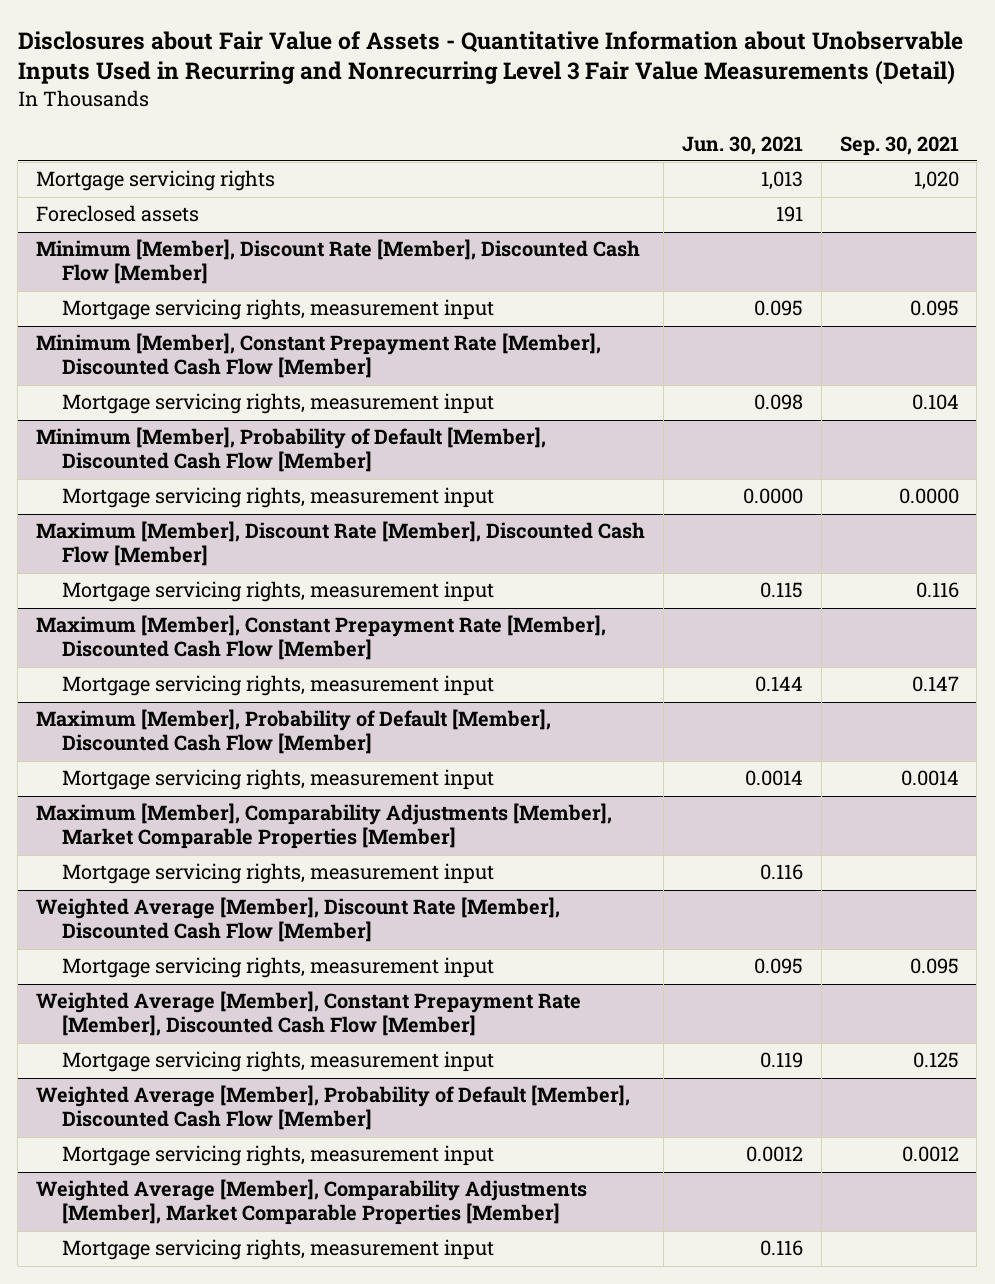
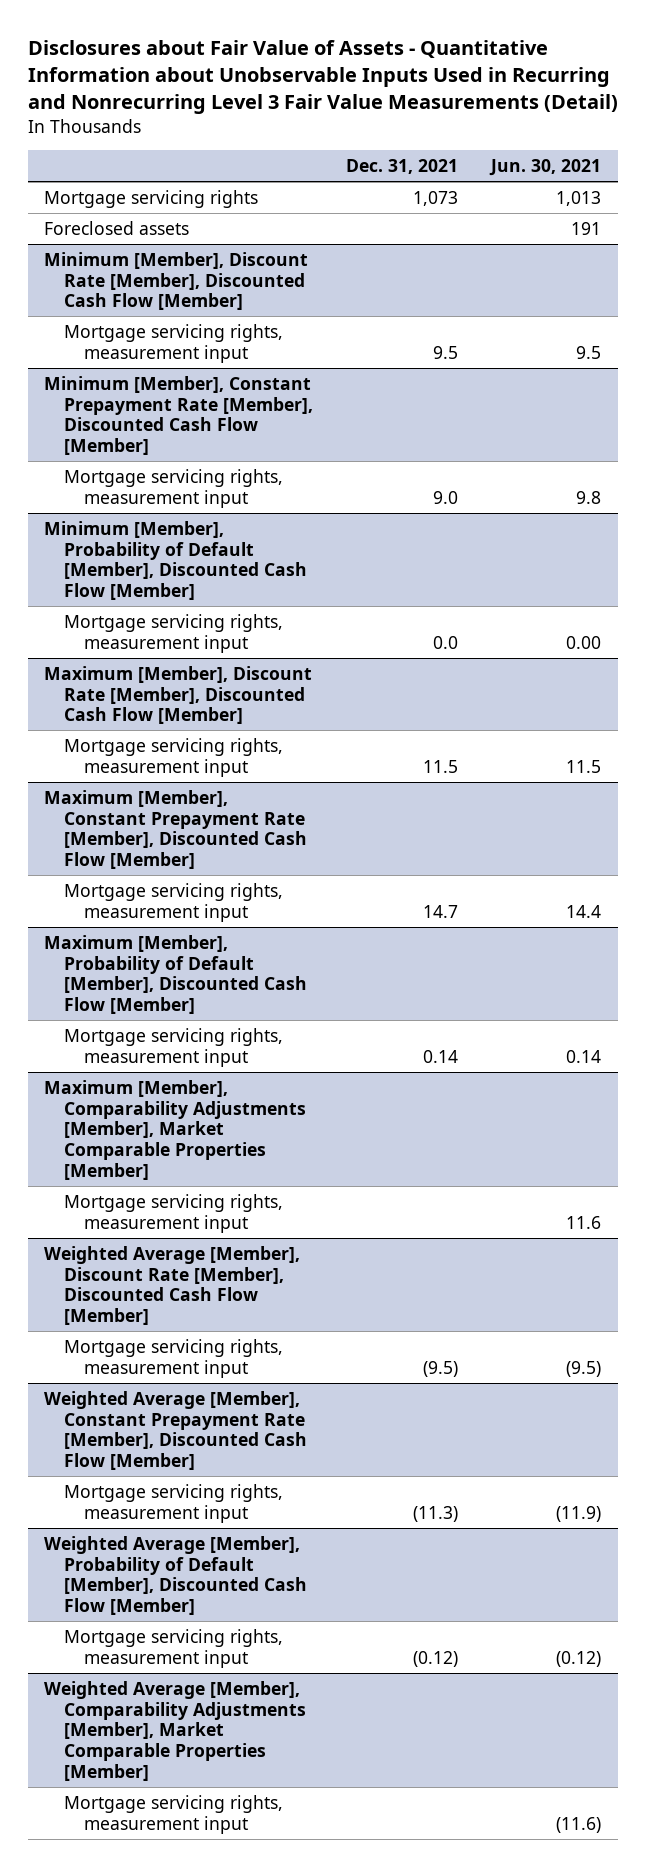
[839,135,959,156] Sep. 30, 2021 -> none
none -> [346,159,459,175] Dec. 31, 2021
[753,300,803,317] 0.095 -> [576,345,602,359] 9.5
[753,394,803,411] 0.098 -> [576,490,602,504] 9.8
[742,488,803,505] 0.0000 -> [566,635,602,649] 0.00
[759,582,803,599] 0.115 -> [566,759,602,773] 11.5
[754,676,803,693] 0.144 -> [566,904,602,918] 14.4
[744,770,803,787] 0.0014 -> [566,1049,602,1063] 0.14
[759,864,803,881] 0.116 -> [566,1215,602,1229] 11.6
[753,958,803,975] 0.095 -> [566,1360,602,1377] (9.5)
[759,1052,803,1069] 0.119 -> [556,1505,602,1522] (11.9)
[745,1146,803,1163] 0.0012 -> [556,1650,602,1667] (0.12)
[759,1240,803,1257] 0.116 -> [556,1816,602,1833] (11.6)

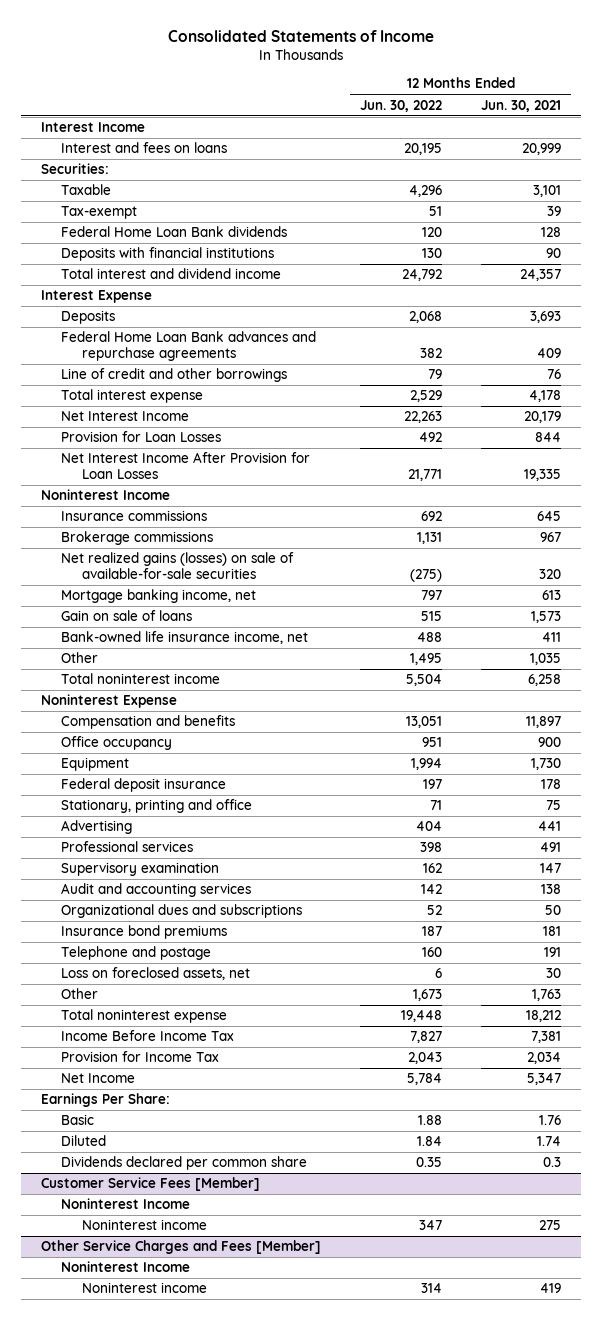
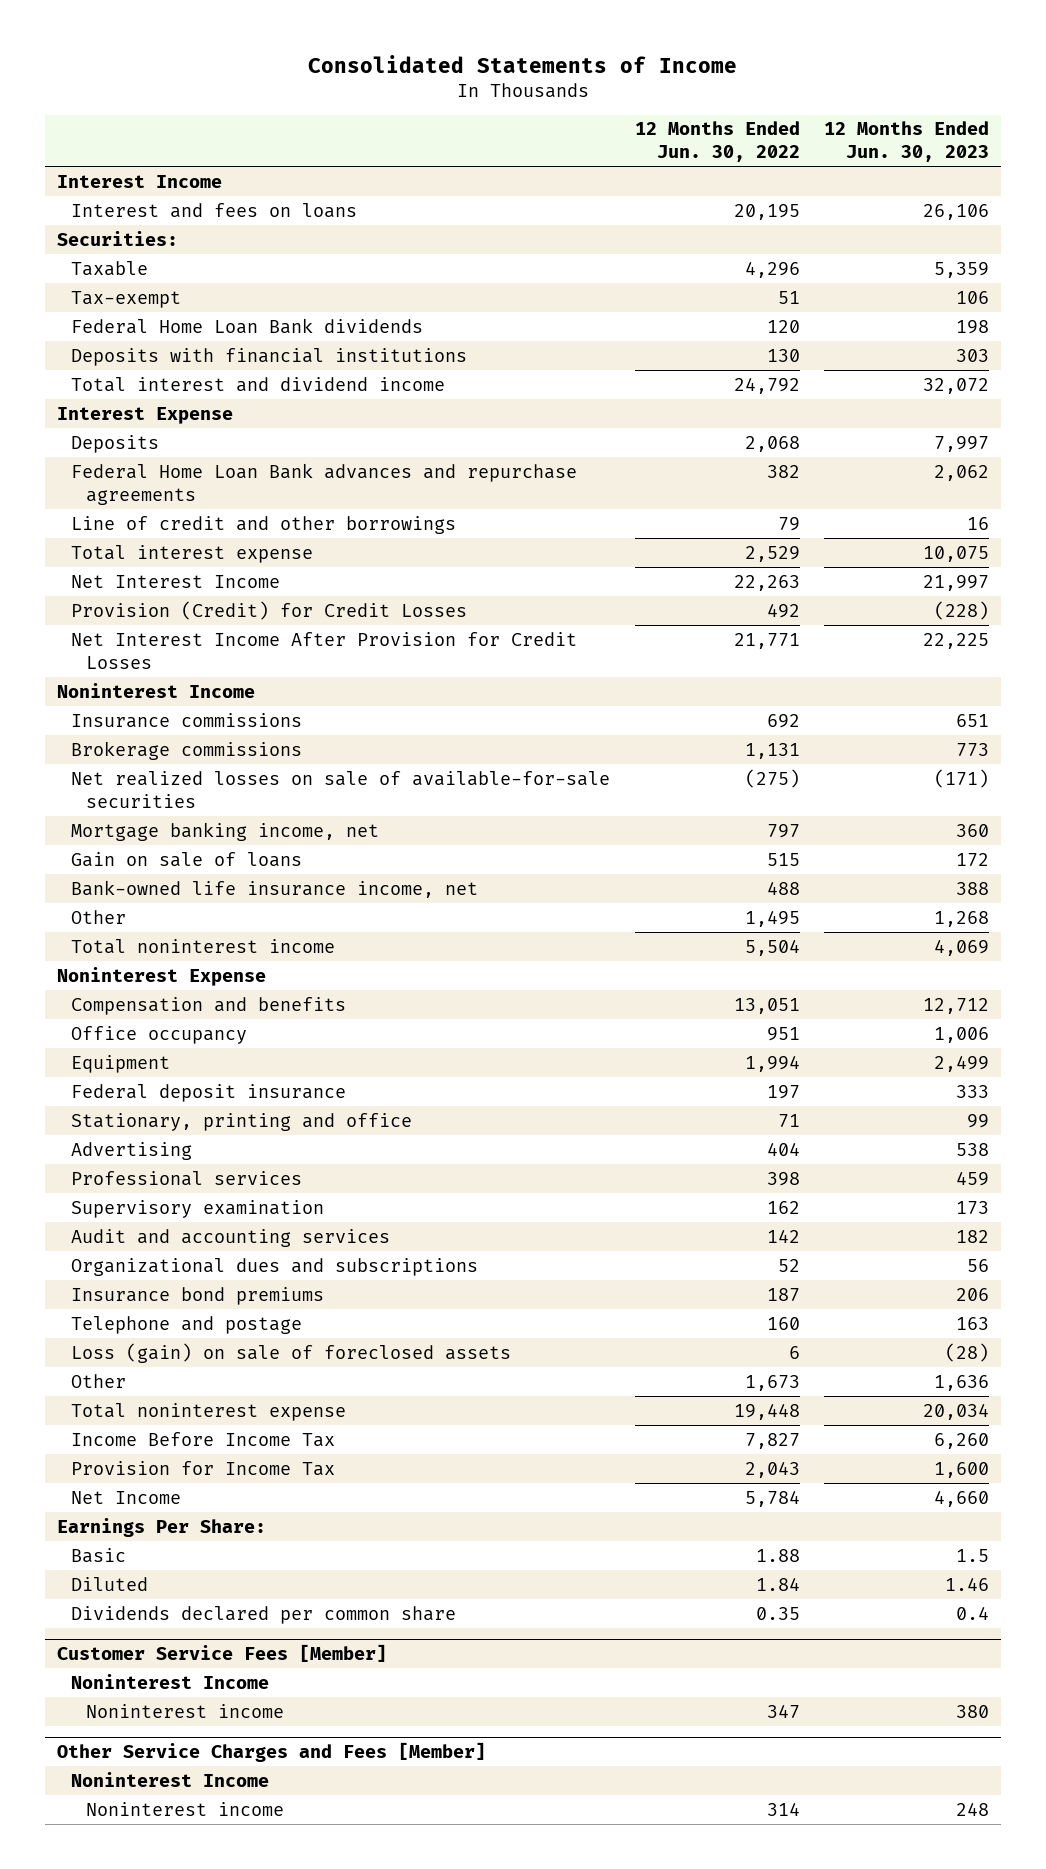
[481,99,562,112] Jun. 30, 2021 -> none
none -> [823,121,989,163] 12 Months Ended Jun. 30, 2023
[61,431,222,443] Provision for Loan Losses -> [71,600,468,620] Provision (Credit) for Credit Losses
[61,452,311,480] Net Interest Income After Provision for Loan Losses -> [71,631,578,669] Net Interest Income After Provision for Credit Losses
[61,552,295,580] Net realized gains (losses) on sale of available-for-sale securities -> [71,770,611,808] Net realized losses on sale of available-for-sale securities
[61,967,251,981] Loss on foreclosed assets, net -> [71,1342,512,1363] Loss (gain) on sale of foreclosed assets

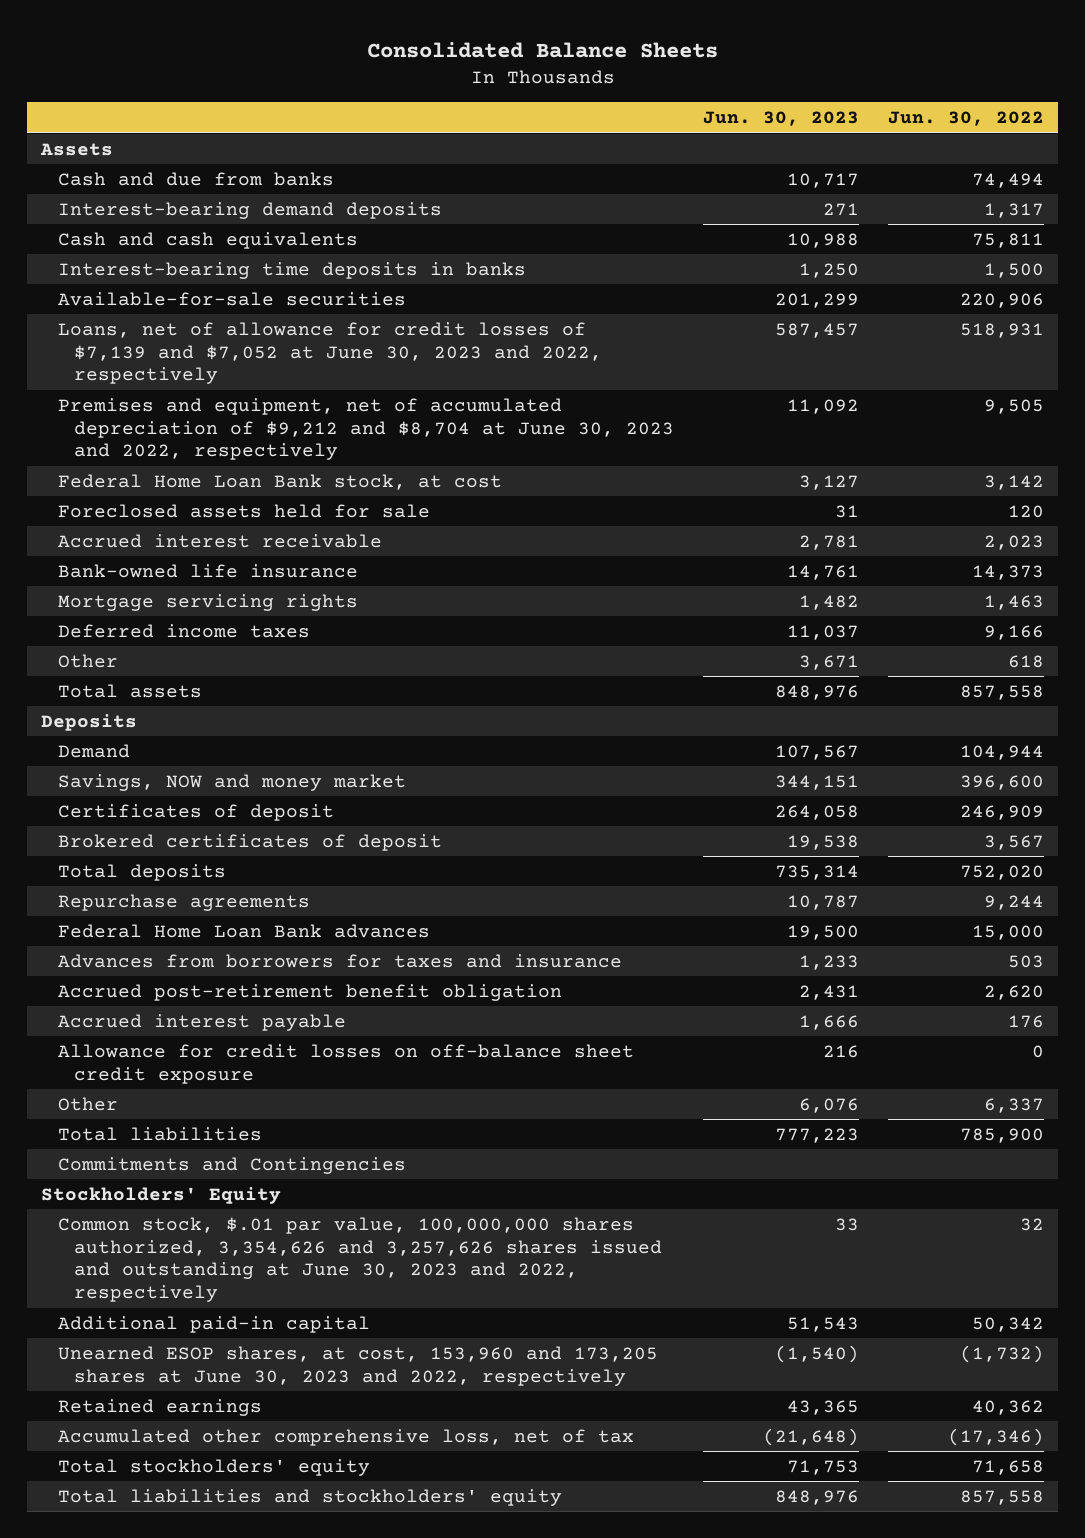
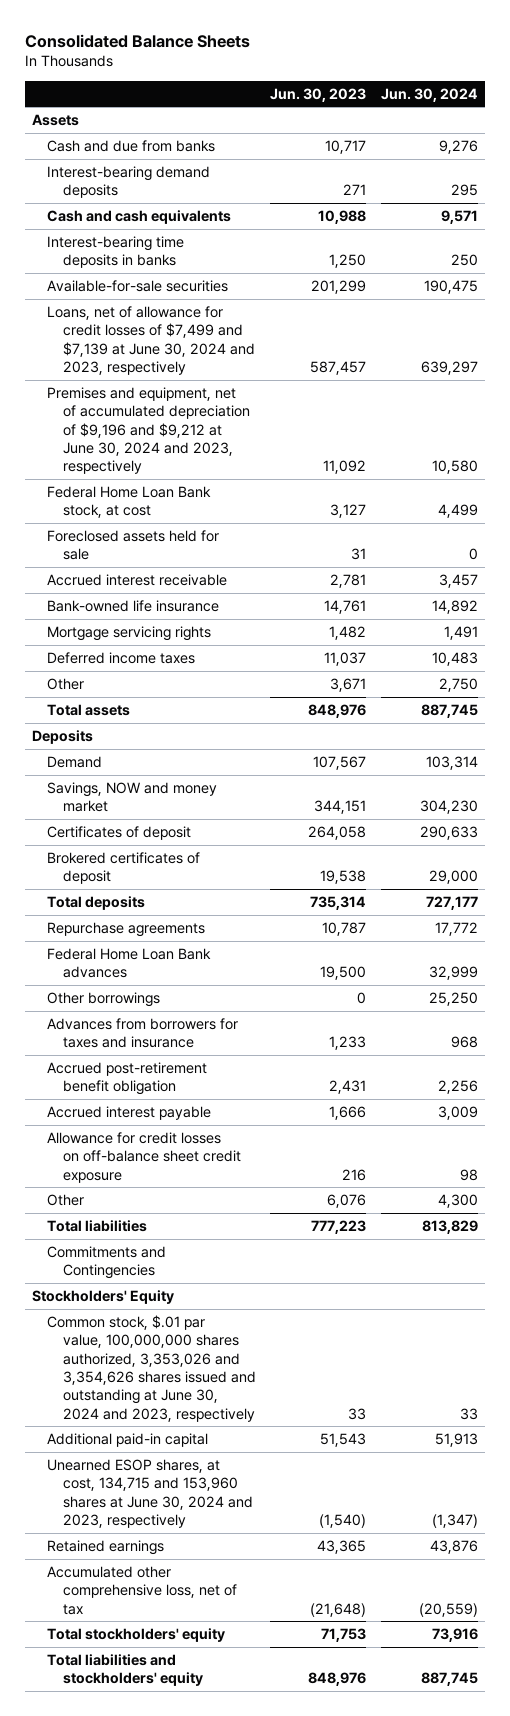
[887,111,1044,127] Jun. 30, 2022 -> none
none -> [380,87,478,102] Jun. 30, 2024
[57,321,602,385] Loans, net of allowance for credit losses of $7,139 and $7,052 at June 30, 2023 and 2022, respectively -> [47,305,255,375] Loans, net of allowance for credit losses of $7,499 and $7,139 at June 30, 2024 and 2023, respectively
[57,397,674,461] Premises and equipment, net of accumulated depreciation of $9,212 and $8,704 at June 30, 2023 and 2022, respectively -> [47,386,250,475] Premises and equipment, net of accumulated depreciation of $9,196 and $9,212 at June 30, 2024 and 2023, respectively
none -> [47,991,161,1007] Other borrowings
[57,1216,662,1303] Common stock, $.01 par value, 100,000,000 shares authorized, 3,354,626 and 3,257,626 shares issued and outstanding at June 30, 2023 and 2022, respectively -> [47,1314,256,1422] Common stock, $.01 par value, 100,000,000 shares authorized, 3,353,026 and 3,354,626 shares issued and outstanding at June 30, 2024 and 2023, respectively
[57,1345,658,1386] Unearned ESOP shares, at cost, 153,960 and 173,205 shares at June 30, 2023 and 2022, respectively -> [47,1458,253,1528] Unearned ESOP shares, at cost, 134,715 and 153,960 shares at June 30, 2024 and 2023, respectively

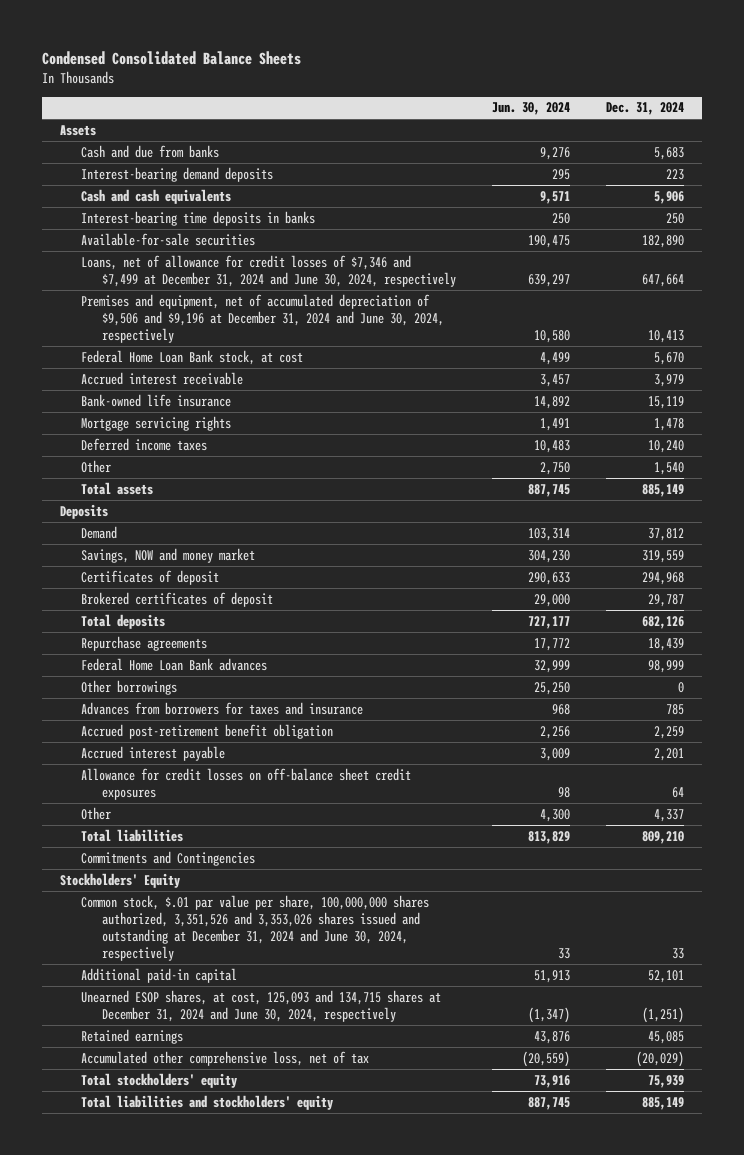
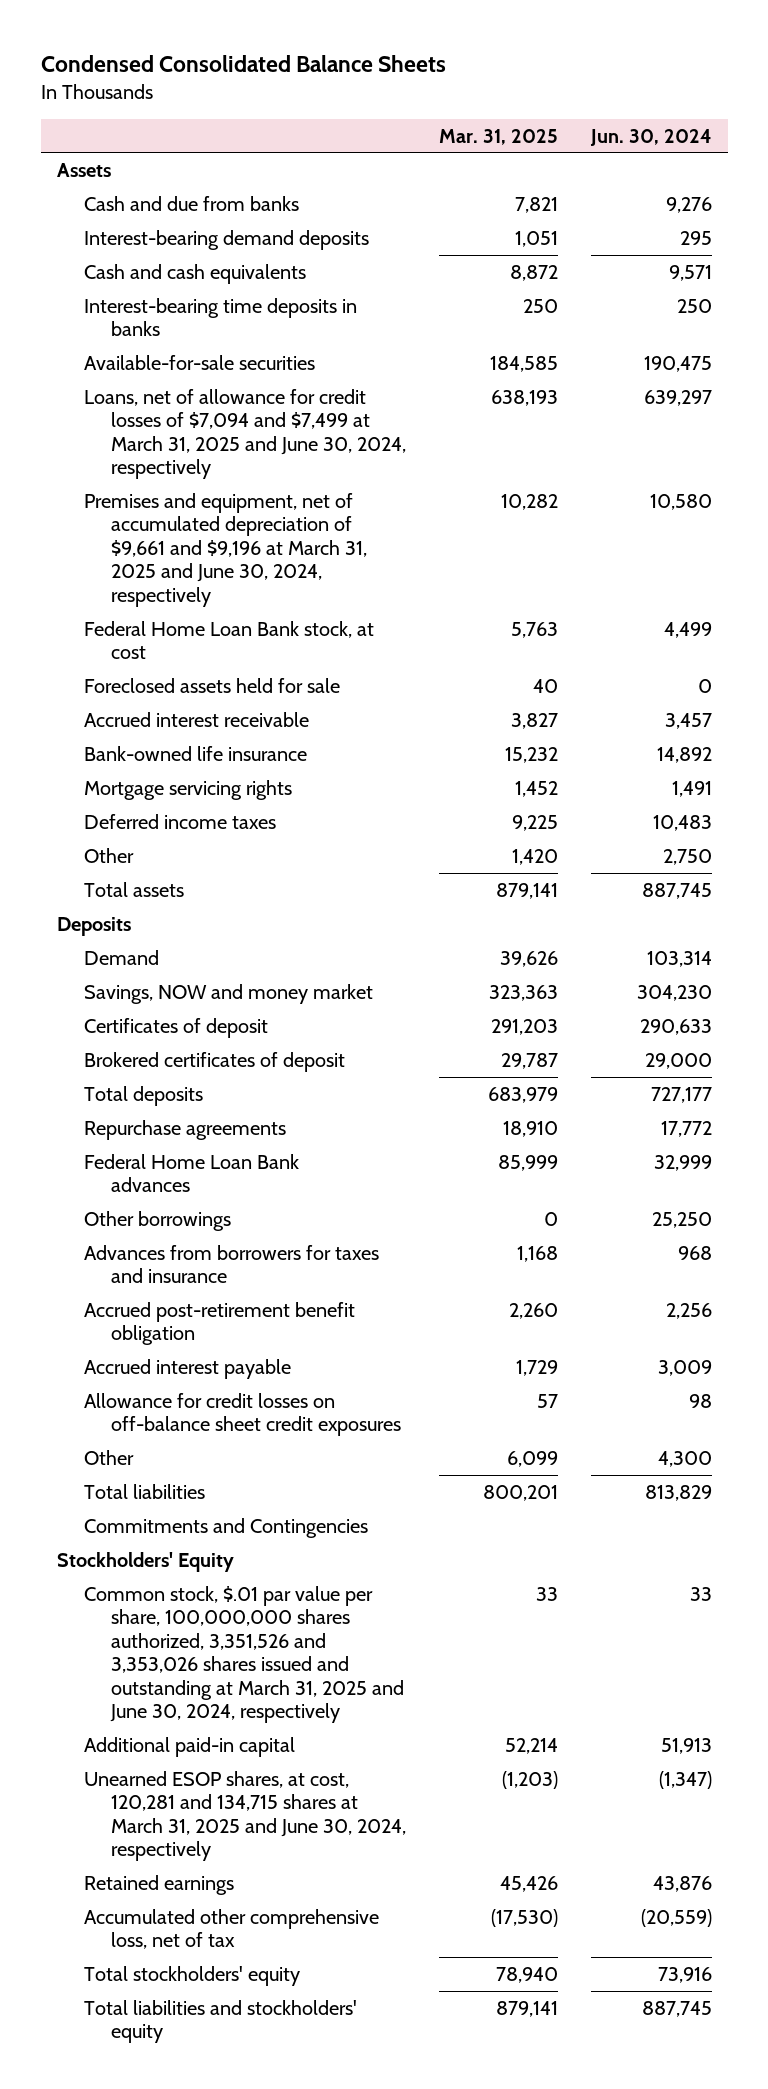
[606,102,685,116] Dec. 31, 2024 -> none
none -> [438,128,558,145] Mar. 31, 2025
[81,254,456,287] Loans, net of allowance for credit losses of $7,346 and $7,499 at December 31, 2024 and June 30, 2024, respectively -> [84,388,407,480] Loans, net of allowance for credit losses of $7,094 and $7,499 at March 31, 2025 and June 30, 2024, respectively
[81,293,444,343] Premises and equipment, net of accumulated depreciation of $9,506 and $9,196 at December 31, 2024 and June 30, 2024, respectively -> [84,492,368,607] Premises and equipment, net of accumulated depreciation of $9,661 and $9,196 at March 31, 2025 and June 30, 2024, respectively
none -> [84,677,341,693] Foreclosed assets held for sale
[81,894,430,961] Common stock, $.01 par value per share, 100,000,000 shares authorized, 3,351,526 and 3,353,026 shares issued and outstanding at December 31, 2024 and June 30, 2024, respectively -> [84,1585,405,1724] Common stock, $.01 par value per share, 100,000,000 shares authorized, 3,351,526 and 3,353,026 shares issued and outstanding at March 31, 2025 and June 30, 2024, respectively
[81,989,442,1022] Unearned ESOP shares, at cost, 125,093 and 134,715 shares at December 31, 2024 and June 30, 2024, respectively -> [84,1770,407,1862] Unearned ESOP shares, at cost, 120,281 and 134,715 shares at March 31, 2025 and June 30, 2024, respectively

